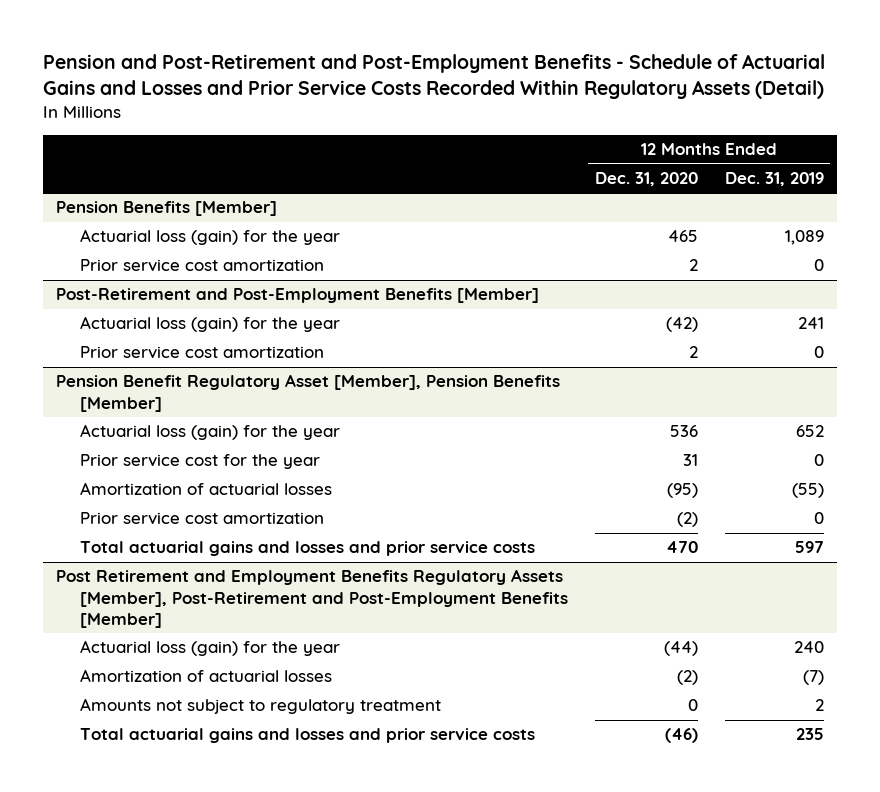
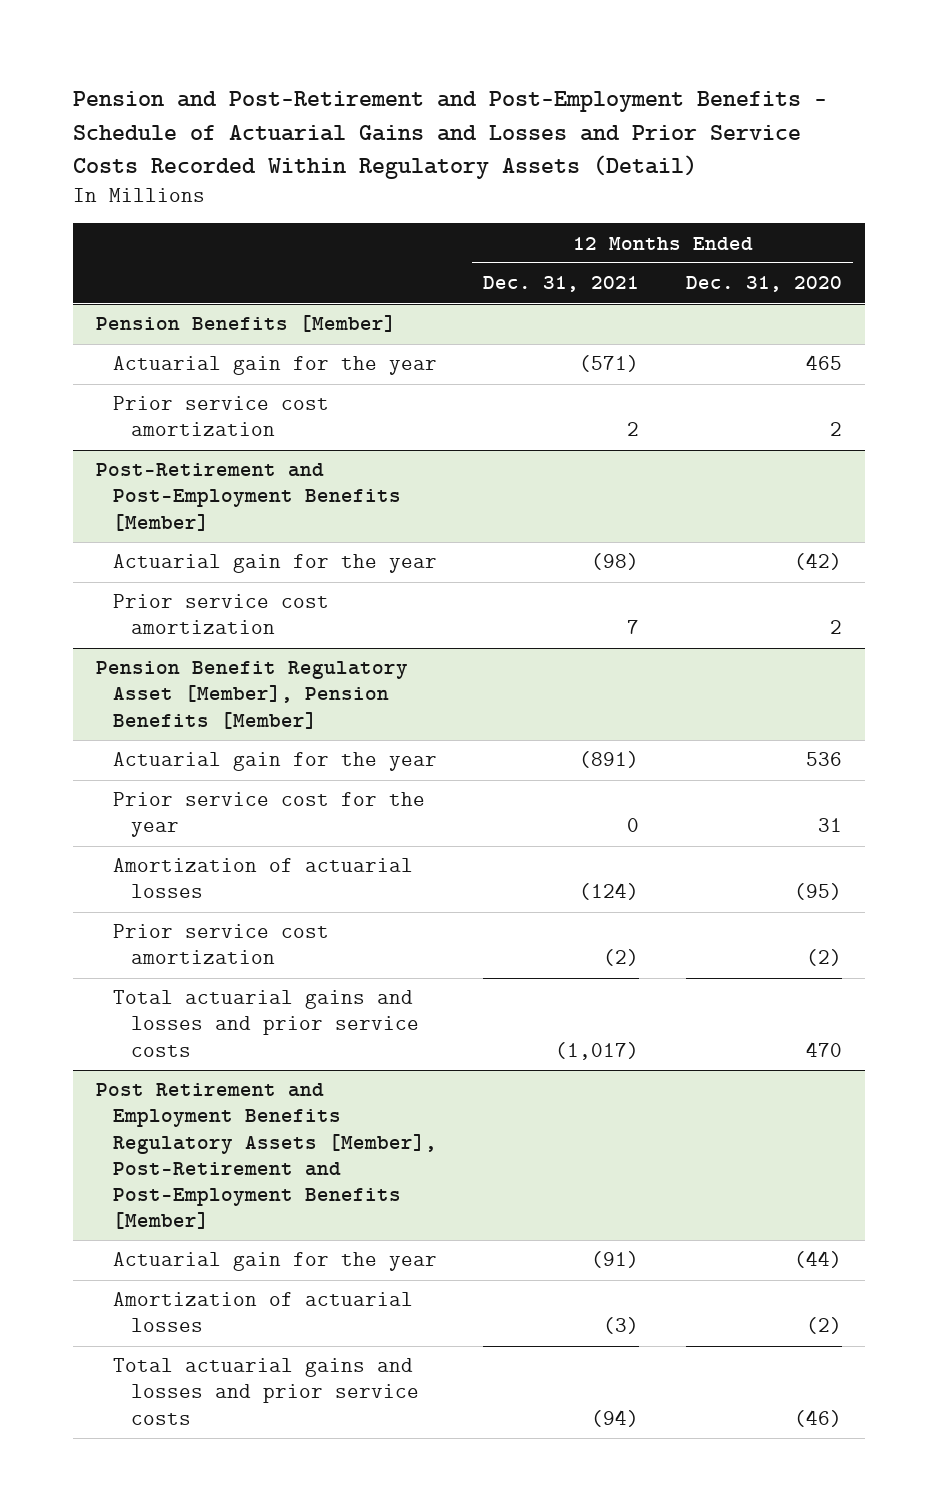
[724,171,824,186] Dec. 31, 2019 -> none
none -> [483,276,640,293] Dec. 31, 2021
[80,229,341,246] Actuarial loss (gain) for the year -> [113,356,438,376] Actuarial gain for the year
[80,316,341,333] Actuarial loss (gain) for the year -> [113,554,438,574] Actuarial gain for the year
[80,424,341,441] Actuarial loss (gain) for the year -> [113,752,438,772] Actuarial gain for the year
[80,640,341,657] Actuarial loss (gain) for the year -> [113,1252,438,1272] Actuarial gain for the year
[80,698,442,715] Amounts not subject to regulatory treatment -> none

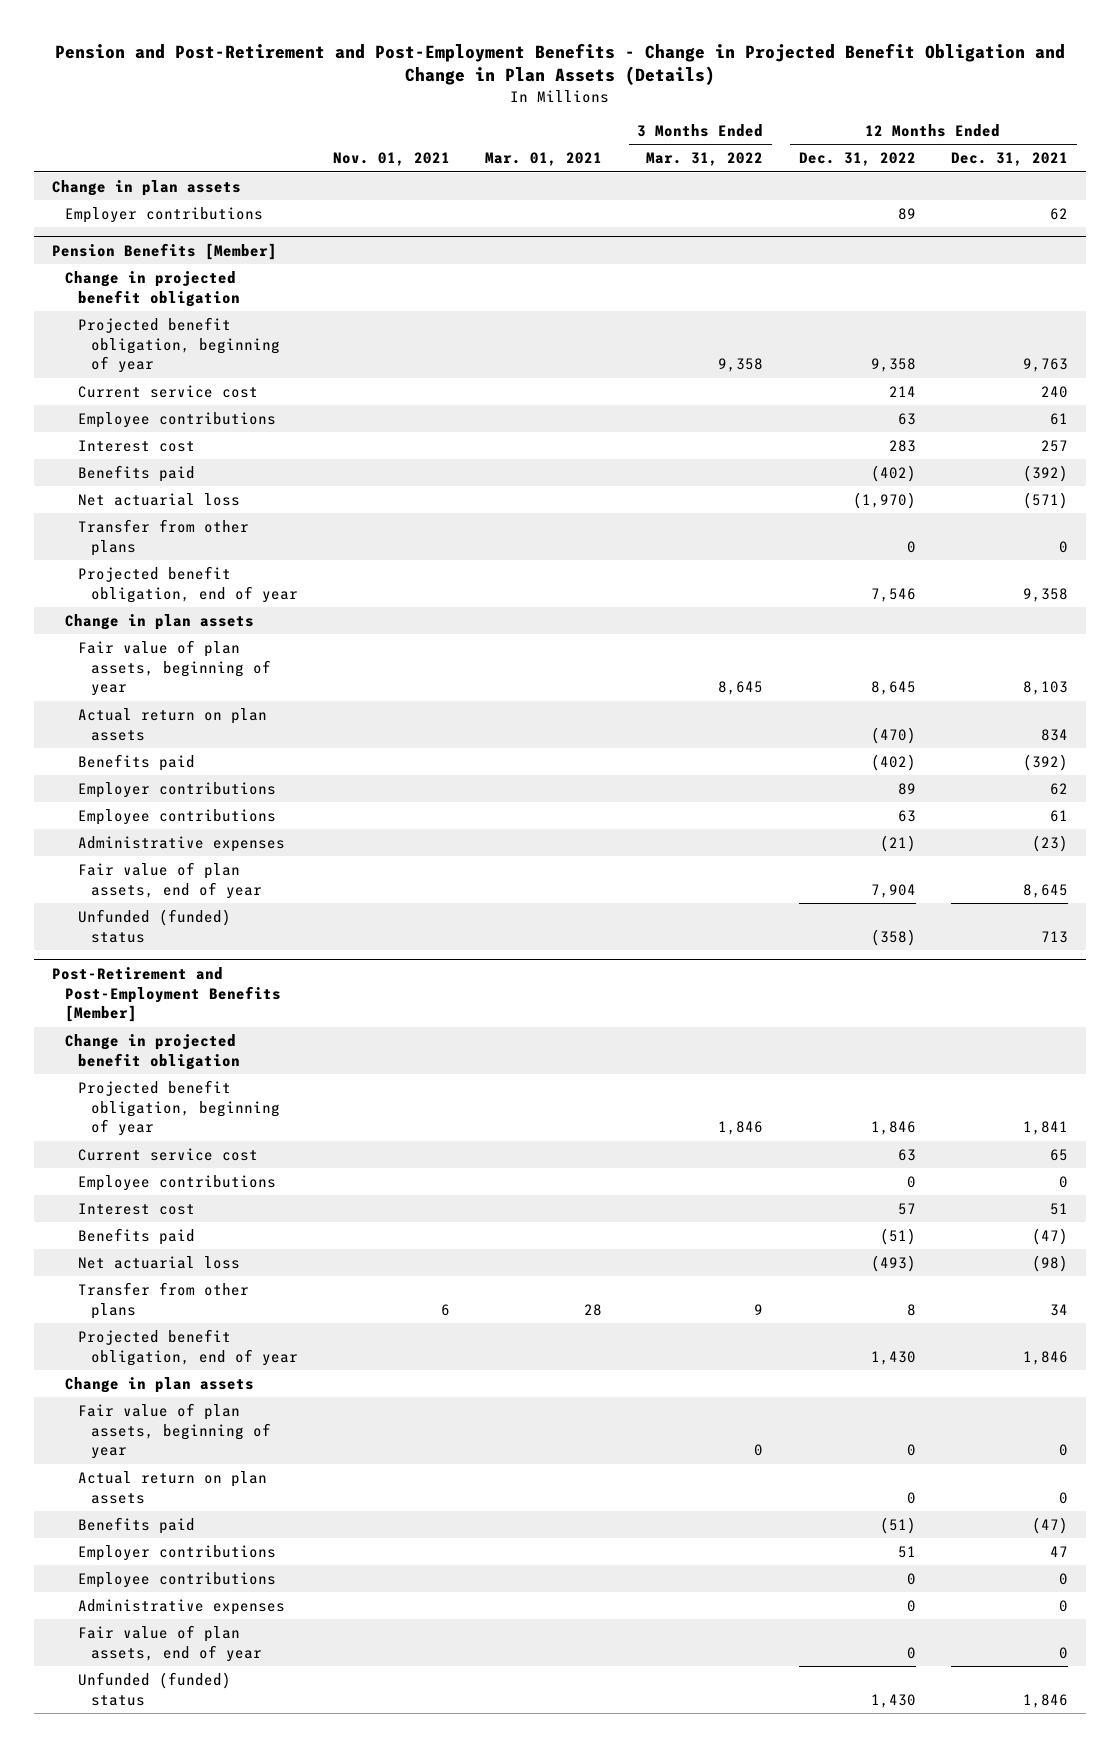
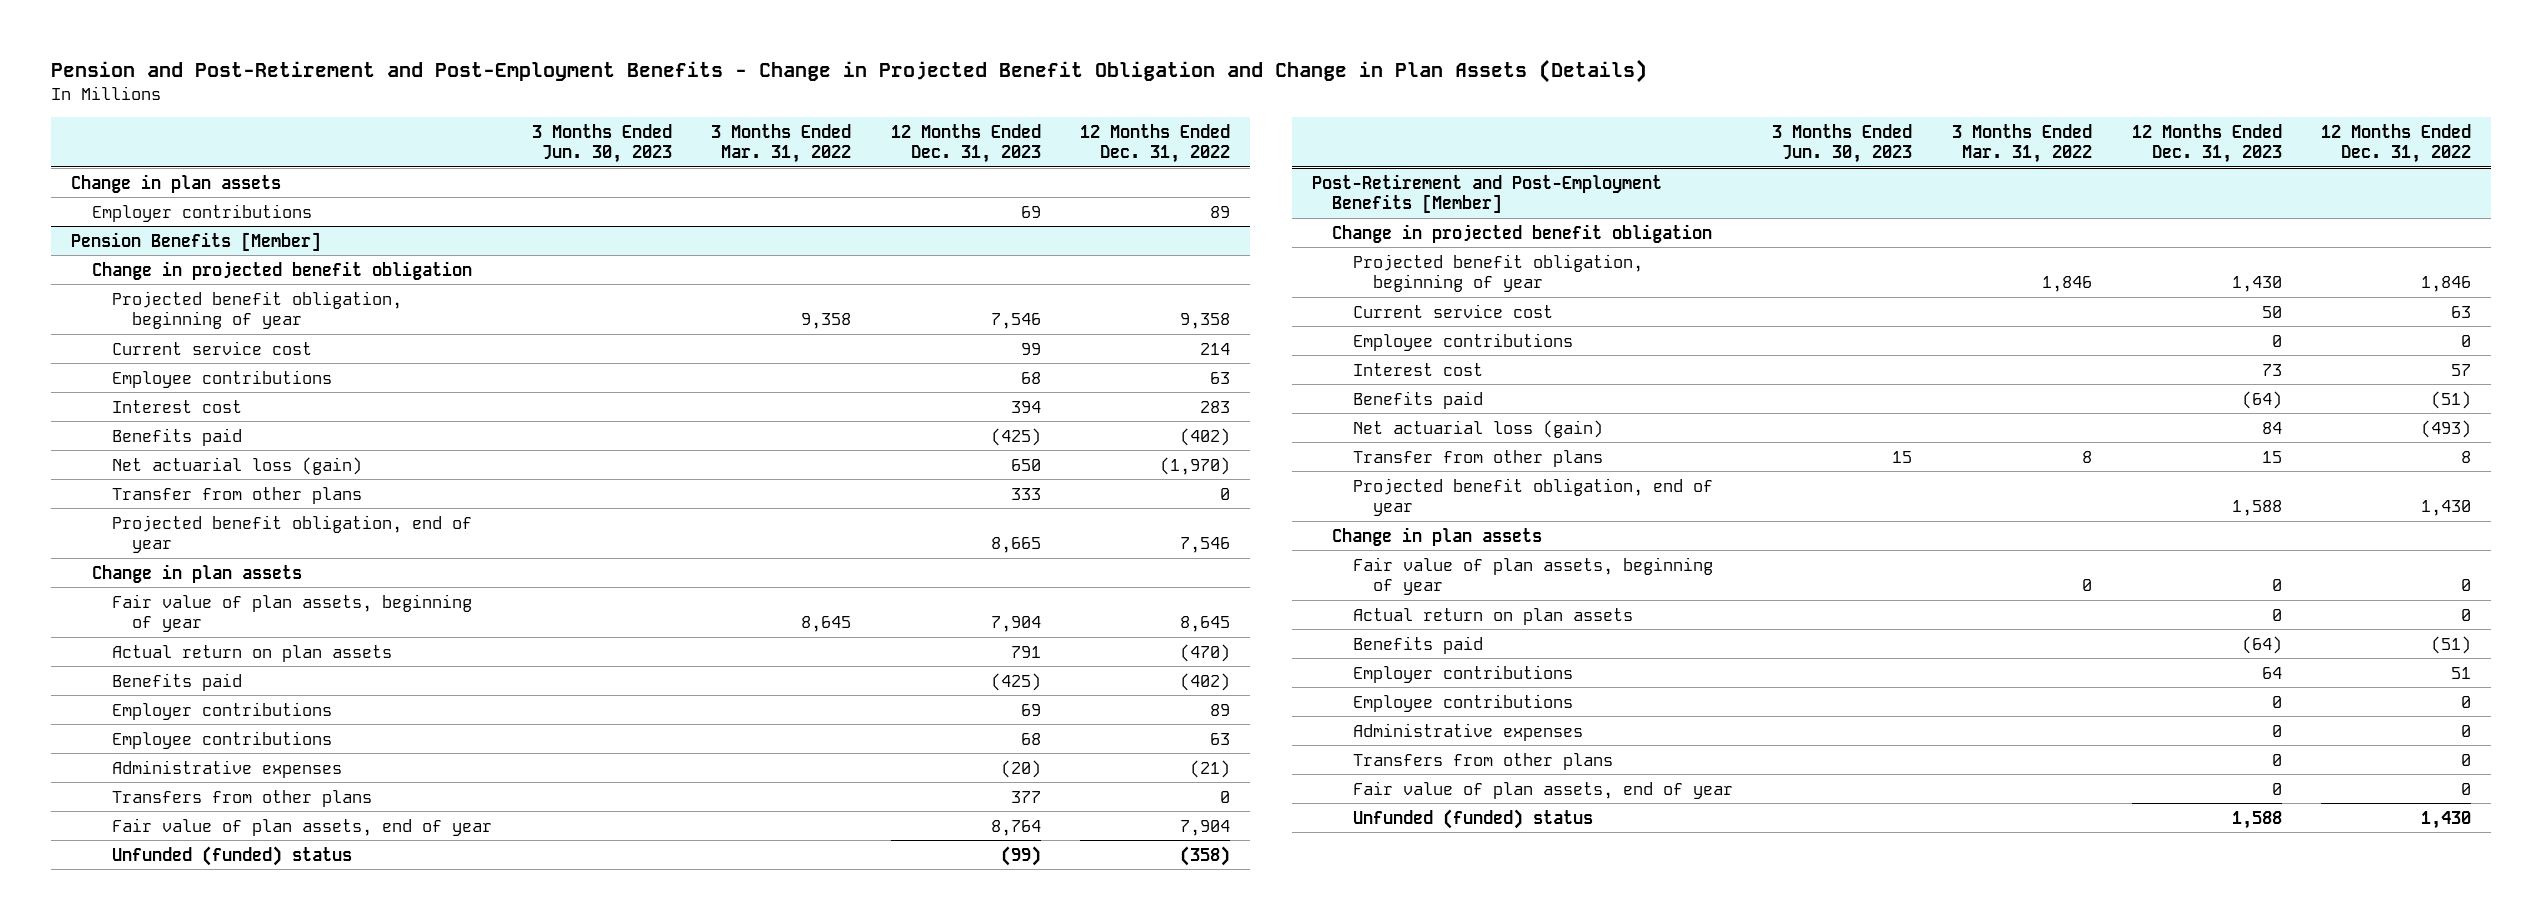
[332,152,450,167] Nov. 01, 2021 -> none
[485,152,603,167] Mar. 01, 2021 -> none
[951,152,1069,167] Dec. 31, 2021 -> none
none -> [531,123,672,164] 3 Months Ended Jun. 30, 2023
none -> [890,123,1041,164] 12 Months Ended Dec. 31, 2023
[77,492,240,506] Net actuarial loss -> [111,456,362,475] Net actuarial loss (gain)
none -> [111,789,372,807] Transfers from other plans
[77,1255,240,1269] Net actuarial loss -> [1352,419,1603,438] Net actuarial loss (gain)
[754,1303,764,1315] 9 -> [2082,450,2093,463] 8
none -> [1352,752,1613,770] Transfers from other plans

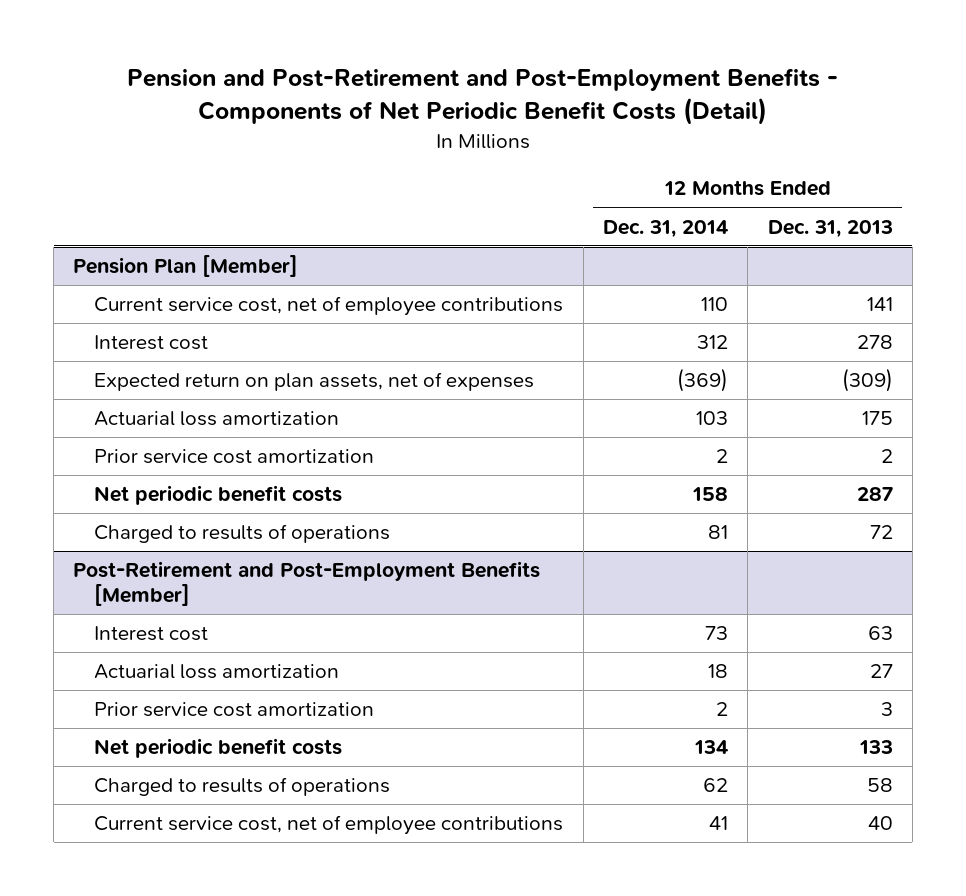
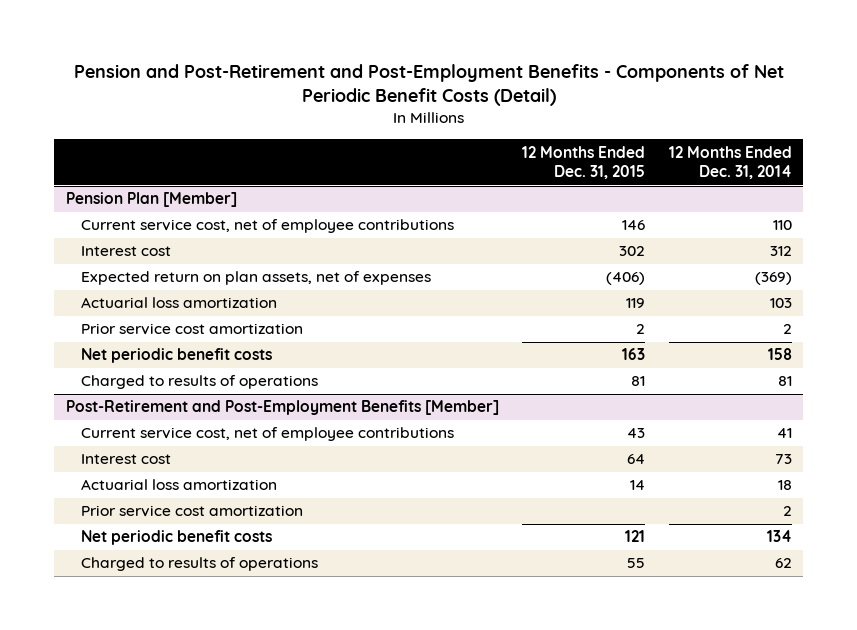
[767,219,893,238] Dec. 31, 2013 -> none
none -> [522,145,646,180] 12 Months Ended Dec. 31, 2015
[94,815,564,836] Current service cost, net of employee contributions -> [81,427,455,442] Current service cost, net of employee contributions

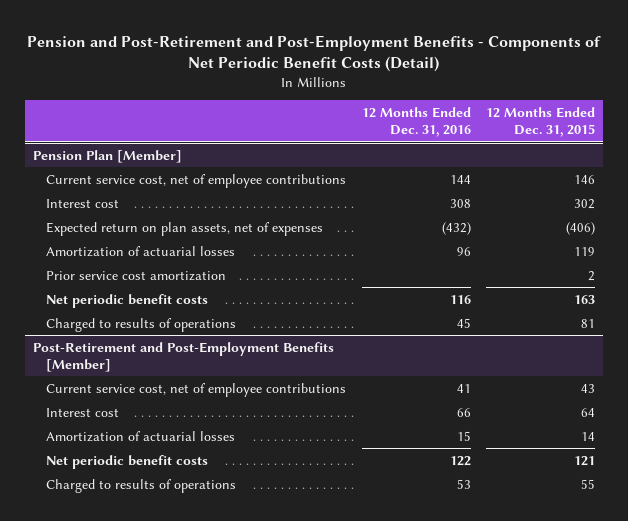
[668,145,792,180] 12 Months Ended Dec. 31, 2014 -> none
none -> [361,107,471,137] 12 Months Ended Dec. 31, 2016
[81,297,278,309] Actuarial loss amortization -> [45,245,235,257] Amortization of actuarial losses
[81,505,304,518] Prior service cost amortization -> none
[81,479,278,491] Actuarial loss amortization -> [45,430,235,442] Amortization of actuarial losses

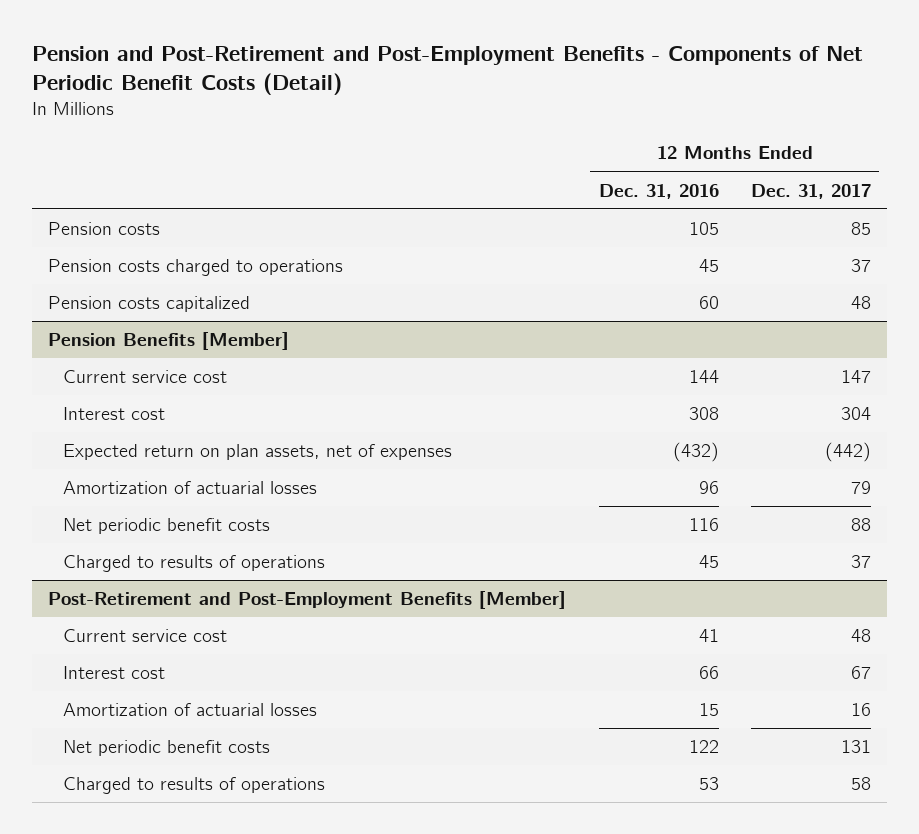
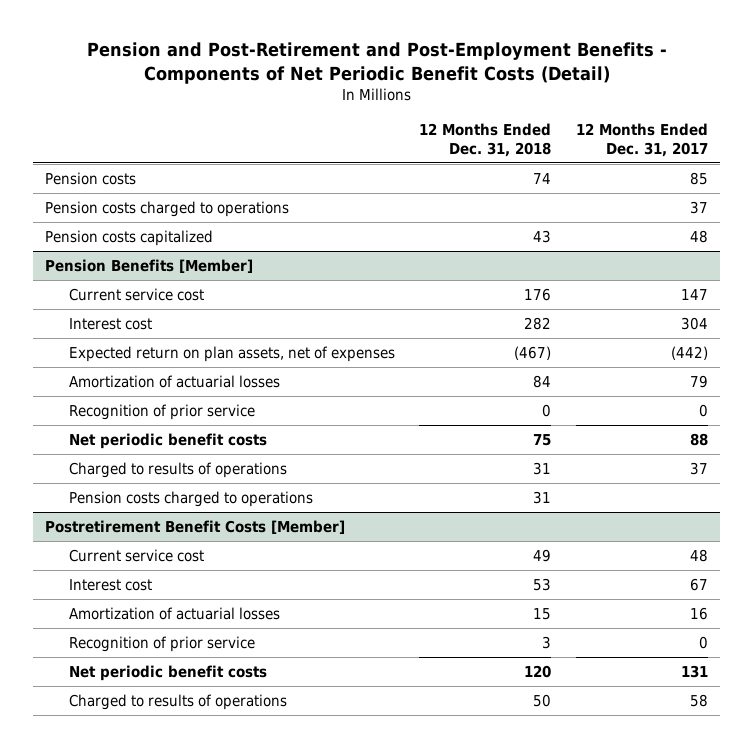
[598,183,719,199] Dec. 31, 2016 -> none
none -> [419,122,552,158] 12 Months Ended Dec. 31, 2018
none -> [68,403,255,420] Recognition of prior service
none -> [68,490,313,507] Pension costs charged to operations
[48,591,567,610] Post-Retirement and Post-Employment Benefits [Member] -> [45,519,346,534] Postretirement Benefit Costs [Member]
none -> [68,635,255,652] Recognition of prior service

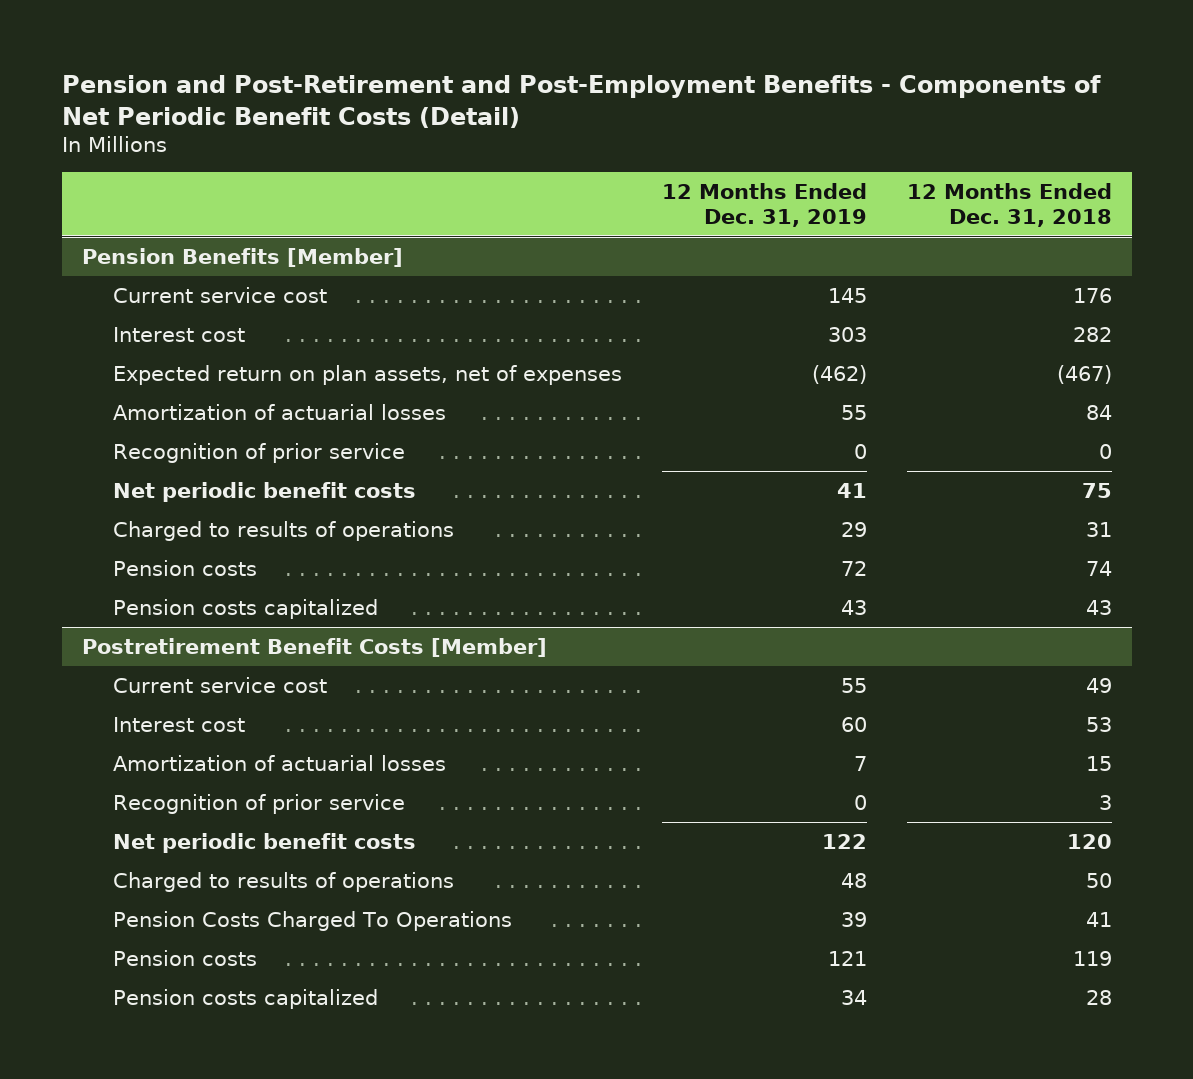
[575,122,708,158] 12 Months Ended Dec. 31, 2017 -> none
none -> [661,183,867,227] 12 Months Ended Dec. 31, 2019
[45,171,137,185] Pension costs -> none
[45,200,290,217] Pension costs charged to operations -> none
[45,229,214,246] Pension costs capitalized -> none
[68,490,313,507] Pension costs charged to operations -> none
none -> [112,560,257,577] Pension costs
none -> [112,599,378,620] Pension costs capitalized
none -> [112,911,512,932] Pension Costs Charged To Operations
none -> [112,950,257,967] Pension costs
none -> [112,989,378,1010] Pension costs capitalized

